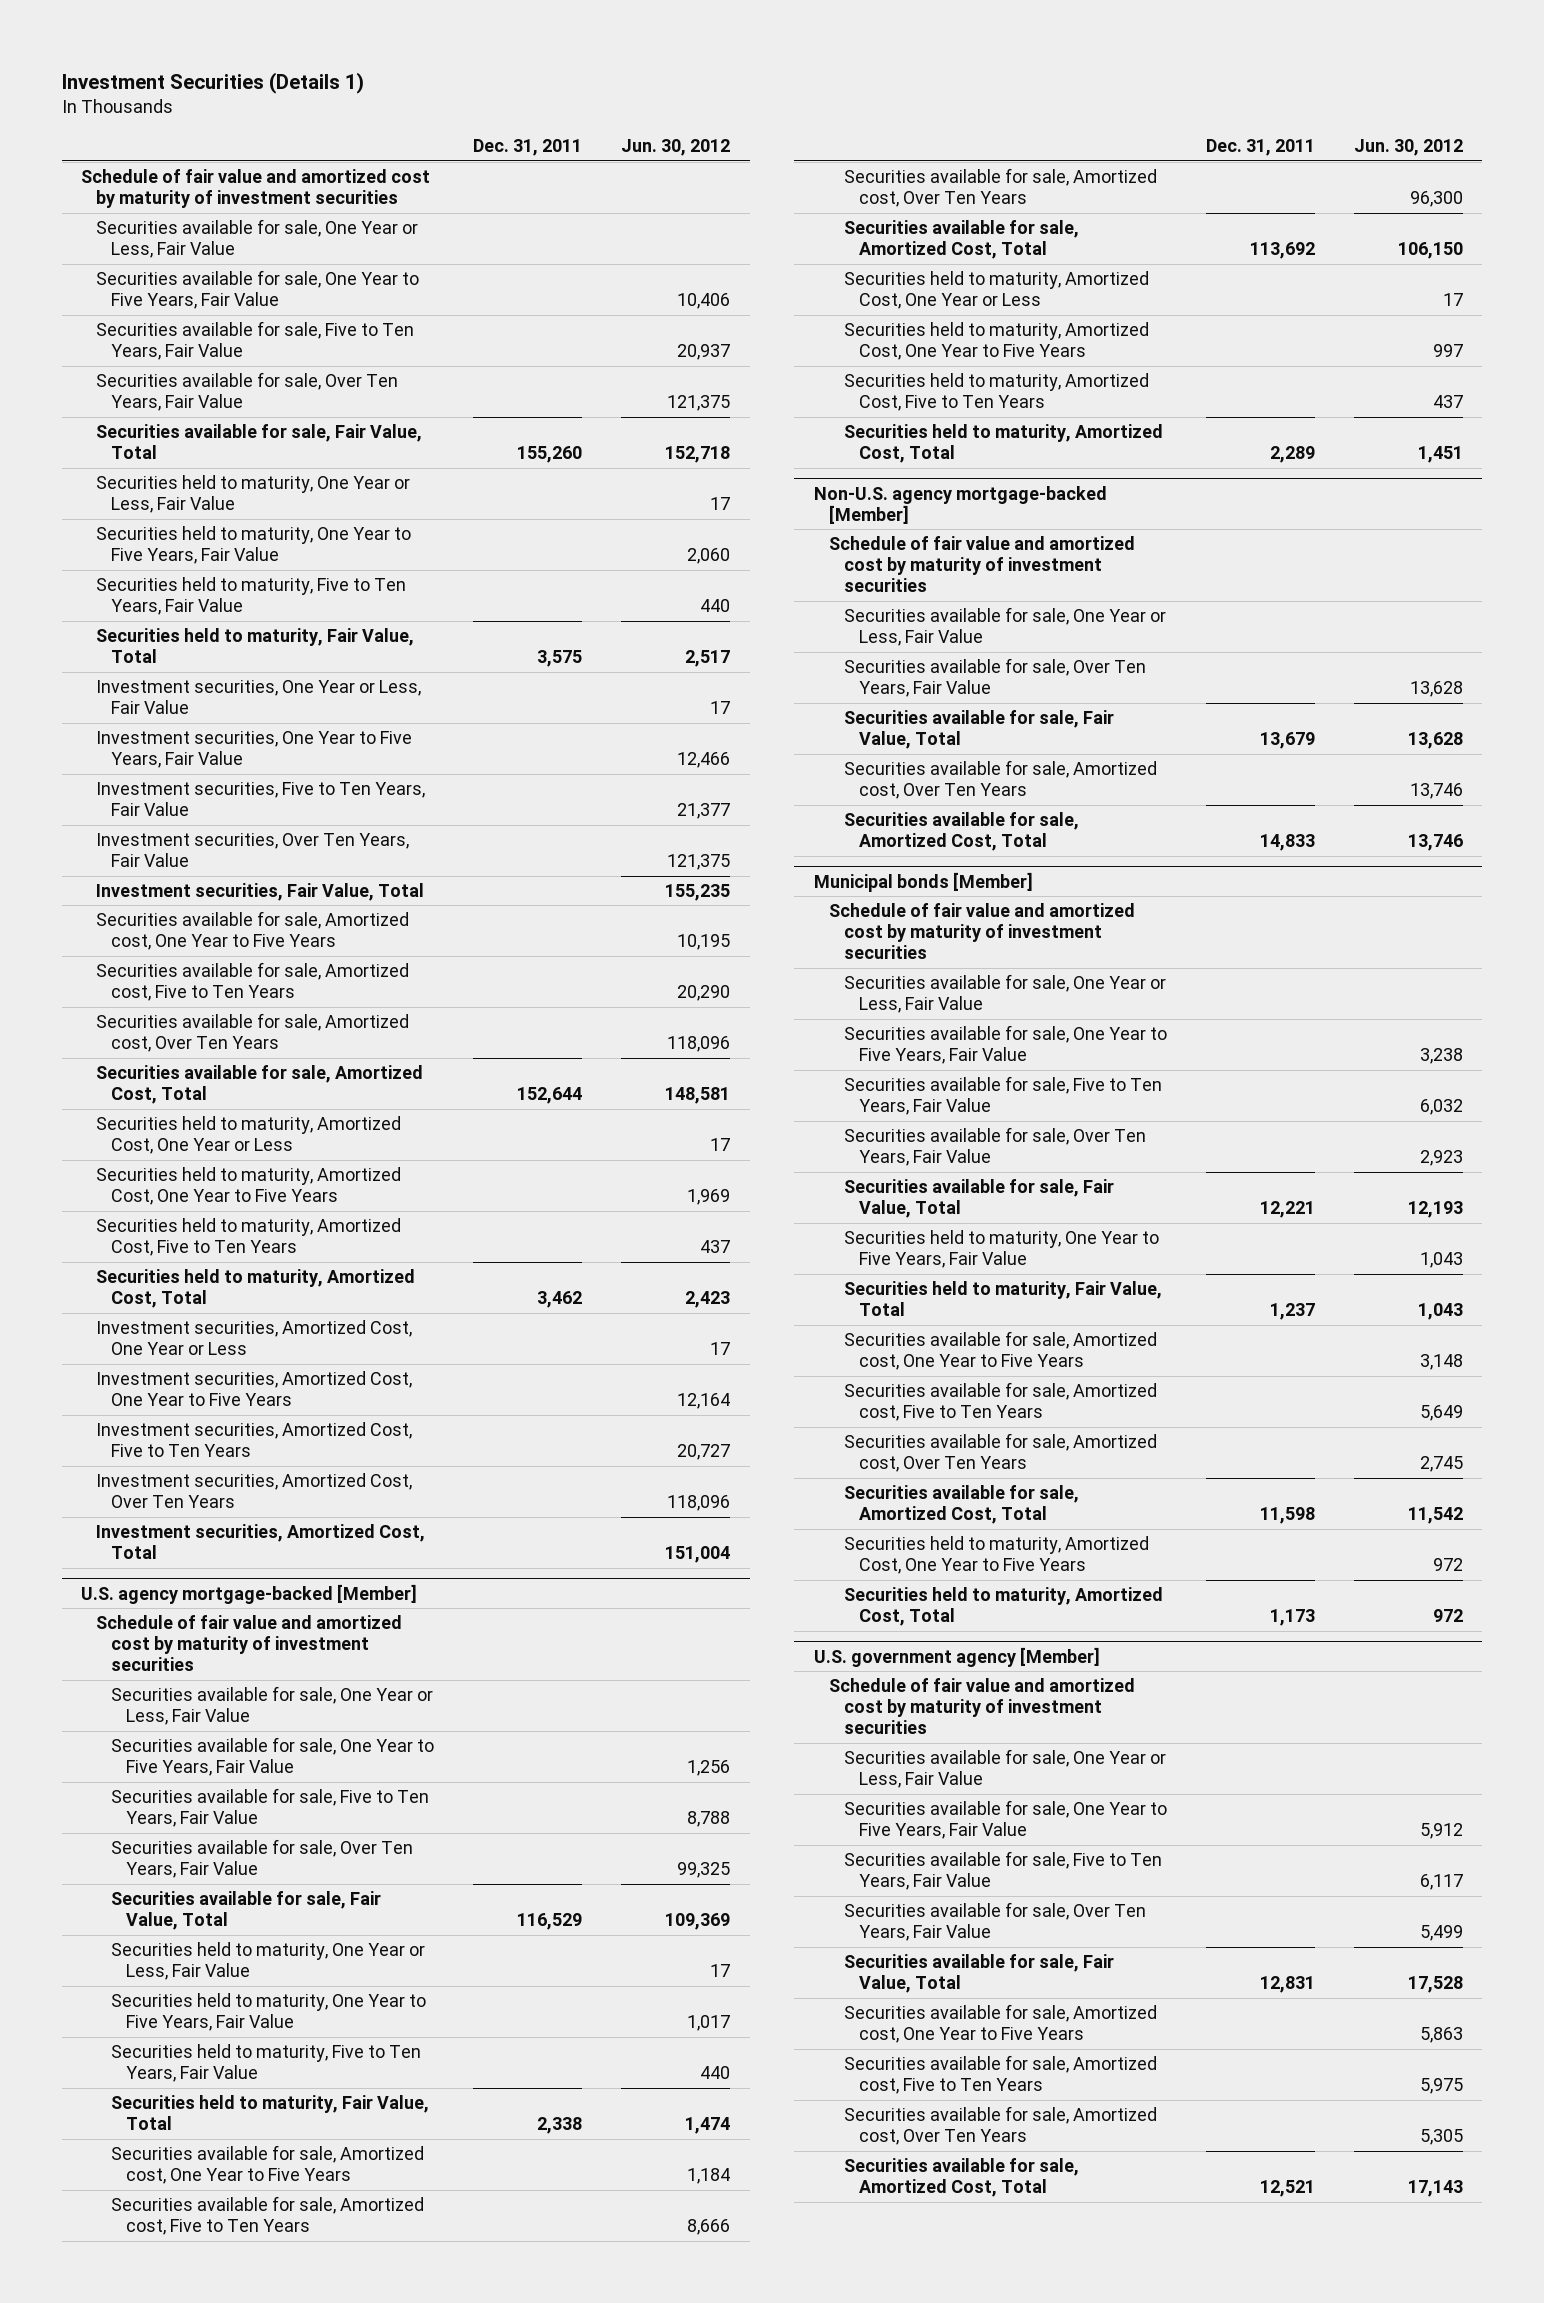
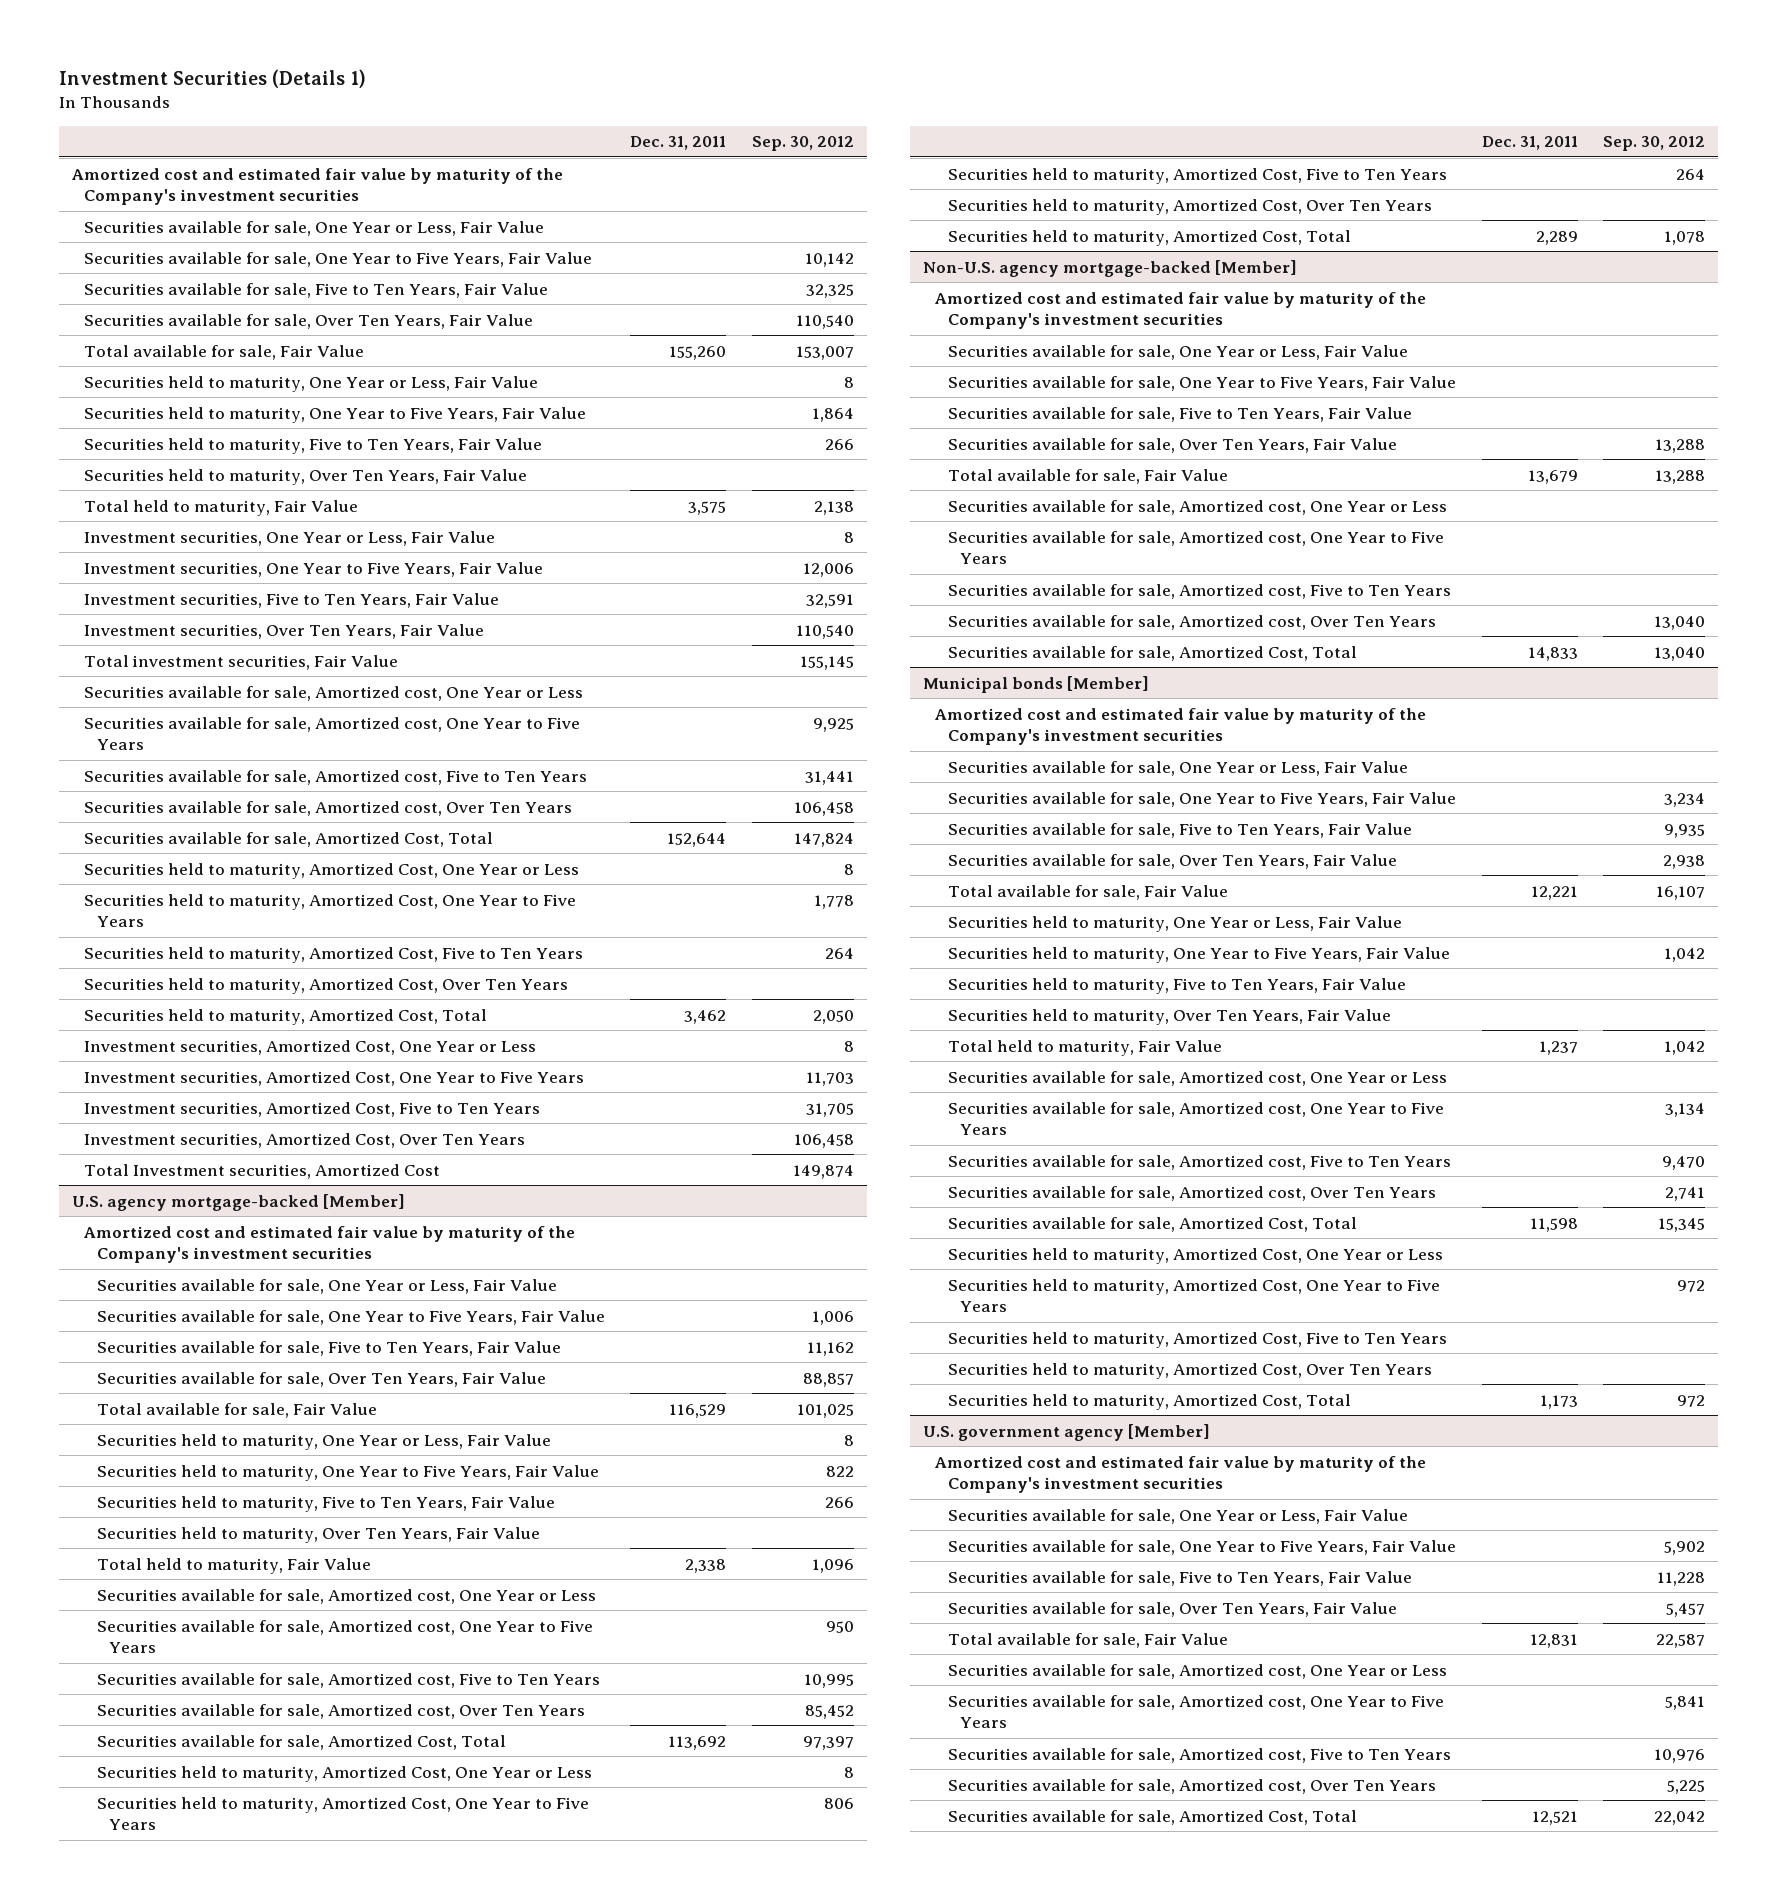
[621,139,731,157] Jun. 30, 2012 -> none
none -> [752,136,855,152] Sep. 30, 2012
[81,169,431,209] Schedule of fair value and amortized cost by maturity of investment securities -> [70,167,563,206] Amortized cost and estimated fair value by maturity of the Company's investment securities
[95,424,422,460] Securities available for sale, Fair Value, Total -> [84,344,365,360] Total available for sale, Fair Value
none -> [84,468,528,485] Securities held to maturity, Over Ten Years, Fair Value
[95,628,414,664] Securities held to maturity, Fair Value, Total -> [84,499,359,516] Total held to maturity, Fair Value
[95,883,424,902] Investment securities, Fair Value, Total -> [84,654,399,670] Total investment securities, Fair Value
none -> [84,685,584,701] Securities available for sale, Amortized cost, One Year or Less
none -> [84,977,569,994] Securities held to maturity, Amortized Cost, Over Ten Years
[95,1524,425,1560] Investment securities, Amortized Cost, Total -> [84,1163,441,1179] Total Investment securities, Amortized Cost
[95,1615,402,1672] Schedule of fair value and amortized cost by maturity of investment securities -> [83,1225,576,1264] Amortized cost and estimated fair value by maturity of the Company's investment securities
[110,1891,381,1931] Securities available for sale, Fair Value, Total -> [96,1402,377,1418] Total available for sale, Fair Value
none -> [96,1526,540,1543] Securities held to maturity, Over Ten Years, Fair Value
[110,2095,429,2131] Securities held to maturity, Fair Value, Total -> [96,1557,371,1574] Total held to maturity, Fair Value
none -> [96,1588,596,1604] Securities available for sale, Amortized cost, One Year or Less
none -> [947,198,1432,215] Securities held to maturity, Amortized Cost, Over Ten Years
[828,536,1135,593] Schedule of fair value and amortized cost by maturity of investment securities -> [934,291,1427,330] Amortized cost and estimated fair value by maturity of the Company's investment securities
none -> [947,375,1456,391] Securities available for sale, One Year to Five Years, Fair Value
none -> [947,406,1412,422] Securities available for sale, Five to Ten Years, Fair Value
[843,710,1114,750] Securities available for sale, Fair Value, Total -> [947,468,1228,484] Total available for sale, Fair Value
none -> [947,499,1447,515] Securities available for sale, Amortized cost, One Year or Less
none -> [947,530,1444,565] Securities available for sale, Amortized cost, One Year to Five Years
none -> [947,583,1451,599] Securities available for sale, Amortized cost, Five to Ten Years
[828,903,1135,960] Schedule of fair value and amortized cost by maturity of investment securities -> [934,707,1427,746] Amortized cost and estimated fair value by maturity of the Company's investment securities
[843,1179,1114,1219] Securities available for sale, Fair Value, Total -> [947,884,1228,900] Total available for sale, Fair Value
none -> [947,915,1402,932] Securities held to maturity, One Year or Less, Fair Value
none -> [947,977,1406,994] Securities held to maturity, Five to Ten Years, Fair Value
none -> [947,1008,1391,1025] Securities held to maturity, Over Ten Years, Fair Value
[843,1281,1162,1317] Securities held to maturity, Fair Value, Total -> [947,1039,1222,1056] Total held to maturity, Fair Value
none -> [947,1070,1447,1086] Securities available for sale, Amortized cost, One Year or Less
none -> [947,1247,1443,1264] Securities held to maturity, Amortized Cost, One Year or Less
none -> [947,1331,1447,1348] Securities held to maturity, Amortized Cost, Five to Ten Years
none -> [947,1362,1432,1379] Securities held to maturity, Amortized Cost, Over Ten Years
[828,1678,1135,1735] Schedule of fair value and amortized cost by maturity of investment securities -> [934,1455,1427,1494] Amortized cost and estimated fair value by maturity of the Company's investment securities
[843,1954,1114,1994] Securities available for sale, Fair Value, Total -> [947,1632,1228,1648] Total available for sale, Fair Value
none -> [947,1663,1447,1679] Securities available for sale, Amortized cost, One Year or Less

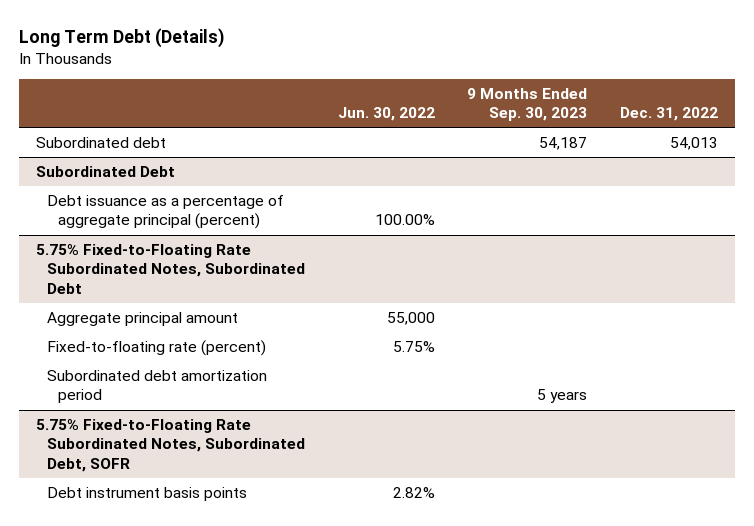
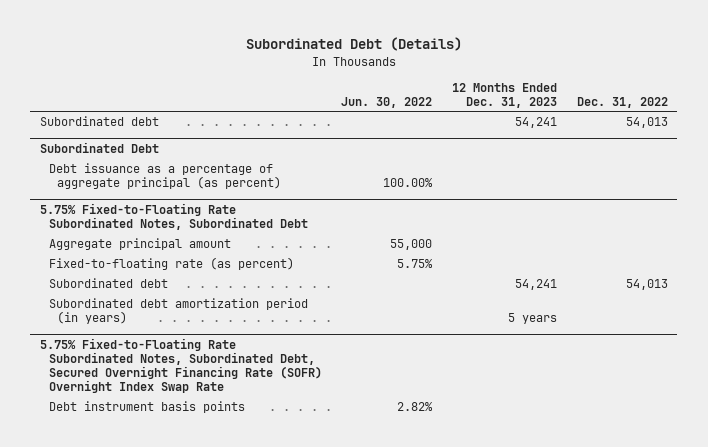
[19,28,225,49] Long Term Debt (Details) -> [245,37,462,52] Subordinated Debt (Details)
[467,87,588,122] 9 Months Ended Sep. 30, 2023 -> none
none -> [451,82,557,108] 12 Months Ended Dec. 31, 2023
[46,194,284,230] Debt issuance as a percentage of aggregate principal (percent) -> [48,163,282,190] Debt issuance as a percentage of aggregate principal (as percent)
[46,339,266,356] Fixed-to-floating rate (percent) -> [48,257,294,271] Fixed-to-floating rate (as percent)
none -> [48,278,168,289] Subordinated debt
[46,369,267,404] Subordinated debt amortization period -> [48,298,308,325] Subordinated debt amortization period (in years)
[35,418,305,472] 5.75% Fixed-to-Floating Rate Subordinated Notes, Subordinated Debt, SOFR -> [40,338,322,394] 5.75% Fixed-to-Floating Rate Subordinated Notes, Subordinated Debt, Secured Overnight Financing Rate (SOFR) Overnight Index Swap Rate

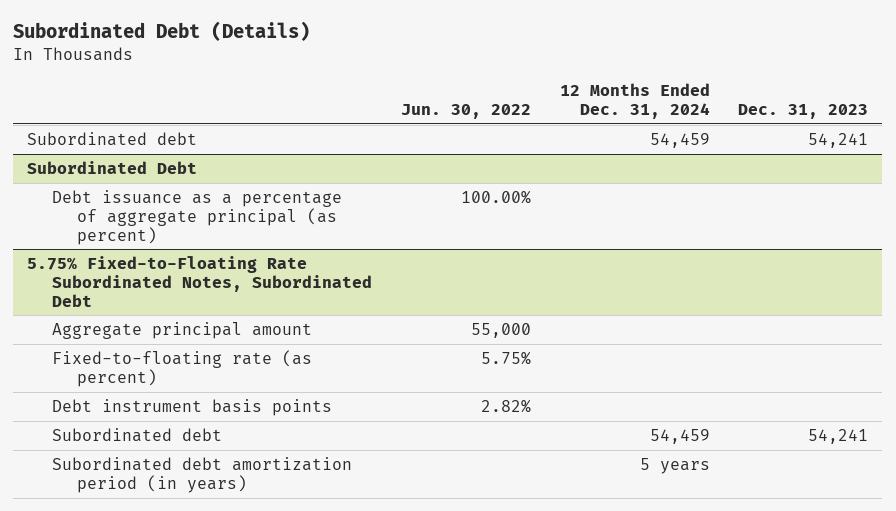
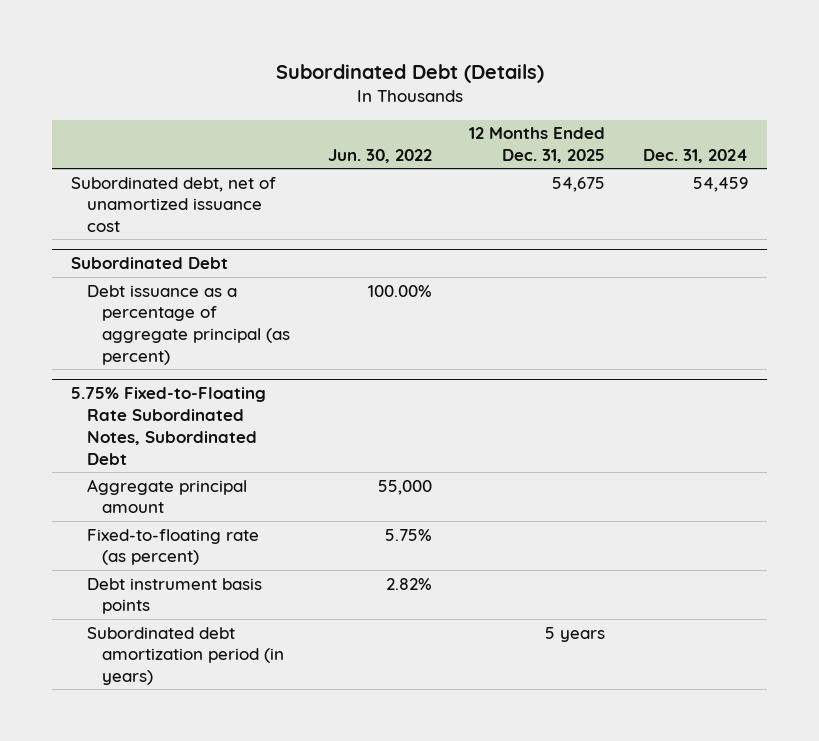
[559,83,710,119] 12 Months Ended Dec. 31, 2024 -> none
[738,103,869,119] Dec. 31, 2023 -> none
none -> [469,127,606,163] 12 Months Ended Dec. 31, 2025
none -> [643,148,749,163] Dec. 31, 2024
[27,132,198,147] Subordinated debt -> [71,176,277,233] Subordinated debt, net of unamortized issuance cost
[52,428,223,443] Subordinated debt -> none

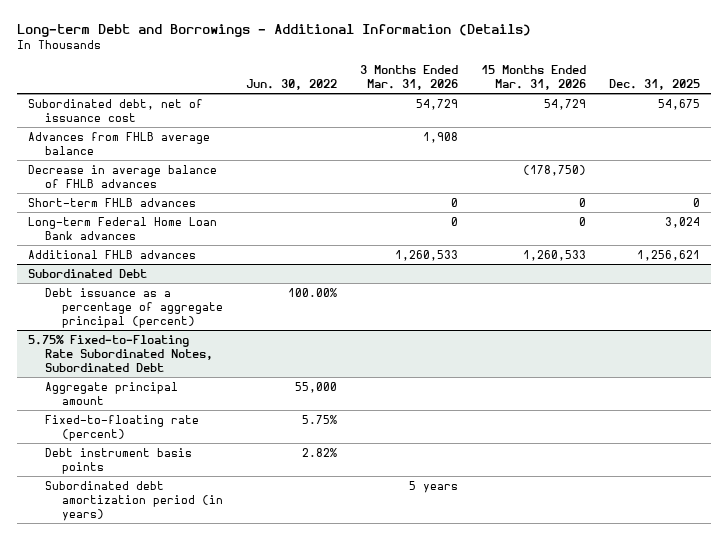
[275,64,544,84] Subordinated Debt (Details) -> [17,24,532,38] Long-term Debt and Borrowings - Additional Information (Details)
[469,127,606,163] 12 Months Ended Dec. 31, 2025 -> none
[643,148,749,163] Dec. 31, 2024 -> none
none -> [360,64,459,90] 3 Months Ended Mar. 31, 2026
none -> [480,64,586,90] 15 Months Ended Mar. 31, 2026
none -> [608,78,700,90] Dec. 31, 2025
[71,176,277,233] Subordinated debt, net of unamortized issuance cost -> [28,98,204,122] Subordinated debt, net of issuance cost
none -> [28,131,211,155] Advances from FHLB average balance
none -> [28,164,218,188] Decrease in average balance of FHLB advances
none -> [28,197,197,207] Short-term FHLB advances
none -> [28,216,218,240] Long-term Federal Home Loan Bank advances
none -> [28,249,197,259] Additional FHLB advances
[86,284,291,365] Debt issuance as a percentage of aggregate principal (as percent) -> [45,287,224,328] Debt issuance as a percentage of aggregate principal (percent)
[86,528,259,566] Fixed-to-floating rate (as percent) -> [45,414,200,441] Fixed-to-floating rate (percent)

